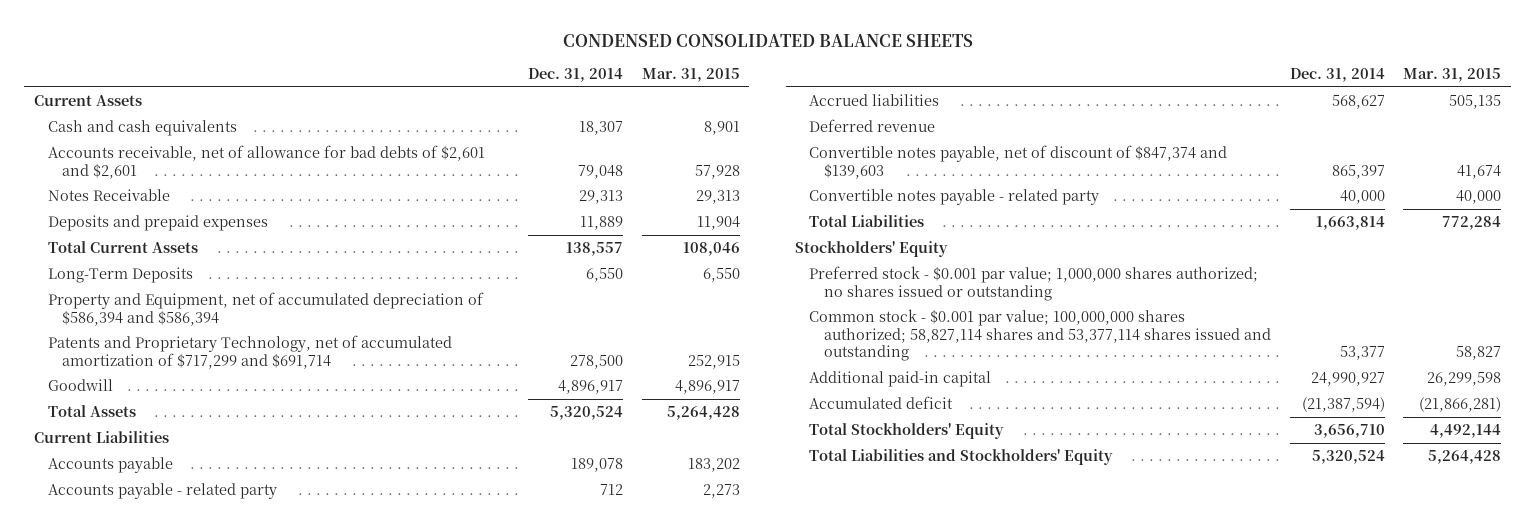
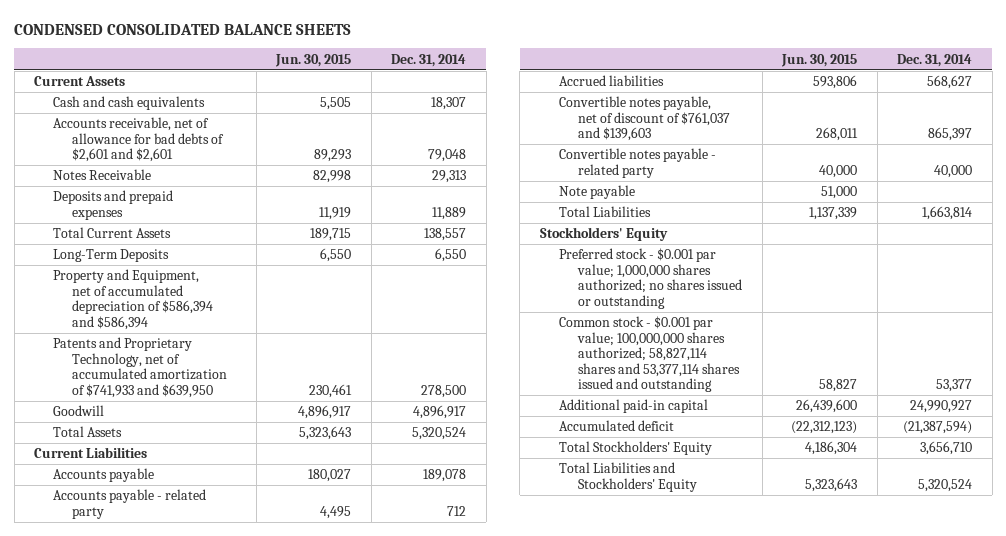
[642,68,741,83] Mar. 31, 2015 -> none
none -> [275,53,352,67] Jun. 30, 2015
[47,335,452,369] Patents and Proprietary Technology, net of accumulated amortization of $717,299 and $691,714 -> [53,337,228,398] Patents and Proprietary Technology, net of accumulated amortization of $741,933 and $639,950
[809,119,936,133] Deferred revenue -> none
[809,145,1228,179] Convertible notes payable, net of discount of $847,374 and $139,603 -> [559,96,731,142] Convertible notes payable, net of discount of $761,037 and $139,603
none -> [559,185,636,200] Note payable

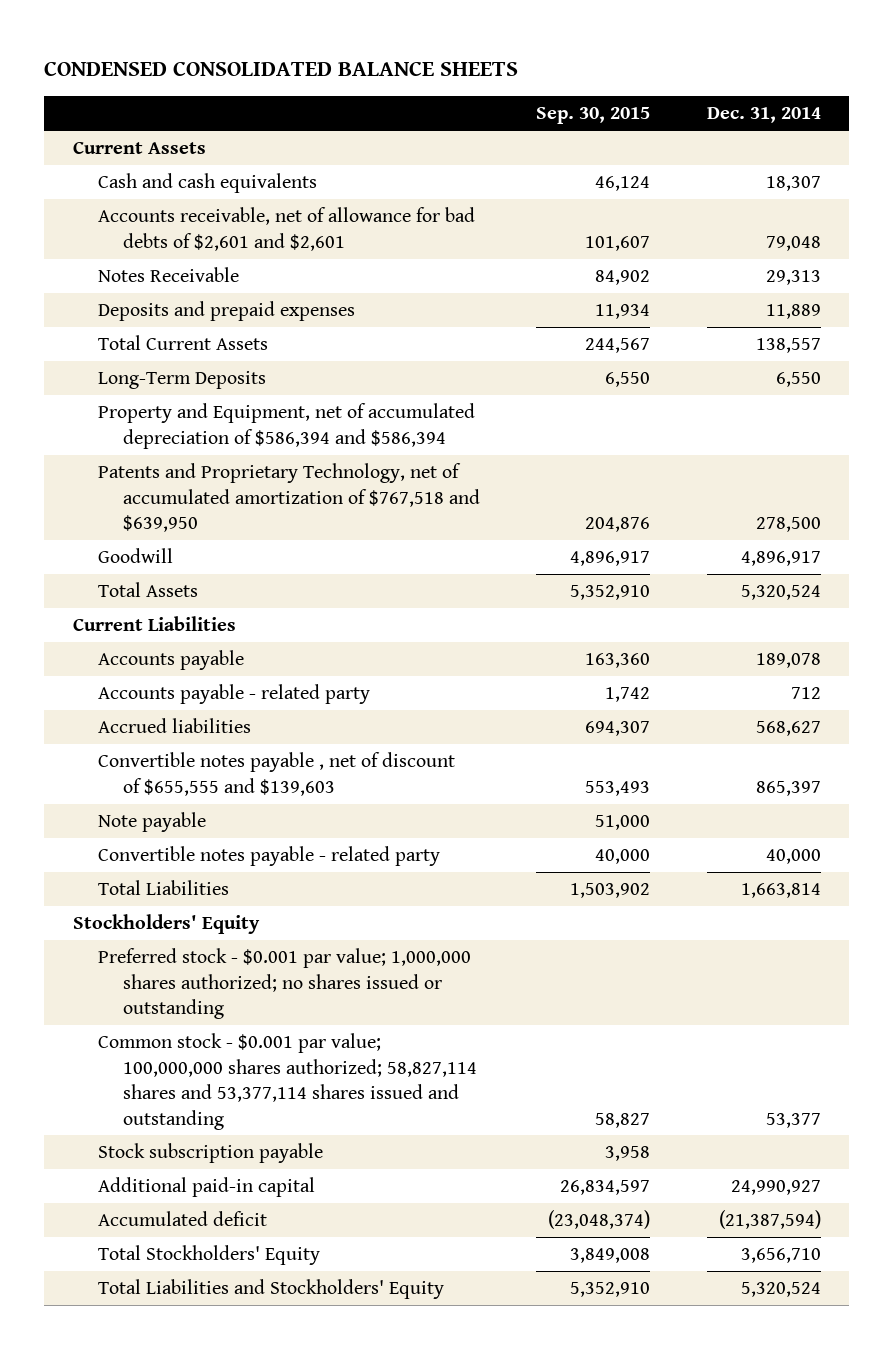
[275,53,352,67] Jun. 30, 2015 -> none
none -> [536,107,651,125] Sep. 30, 2015
[53,337,228,398] Patents and Proprietary Technology, net of accumulated amortization of $741,933 and $639,950 -> [97,463,480,533] Patents and Proprietary Technology, net of accumulated amortization of $767,518 and $639,950
[559,96,731,142] Convertible notes payable, net of discount of $761,037 and $139,603 -> [97,752,455,796] Convertible notes payable , net of discount of $655,555 and $139,603
[559,148,717,178] Convertible notes payable - related party -> [97,846,440,867] Convertible notes payable - related party
none -> [97,1143,323,1164] Stock subscription payable

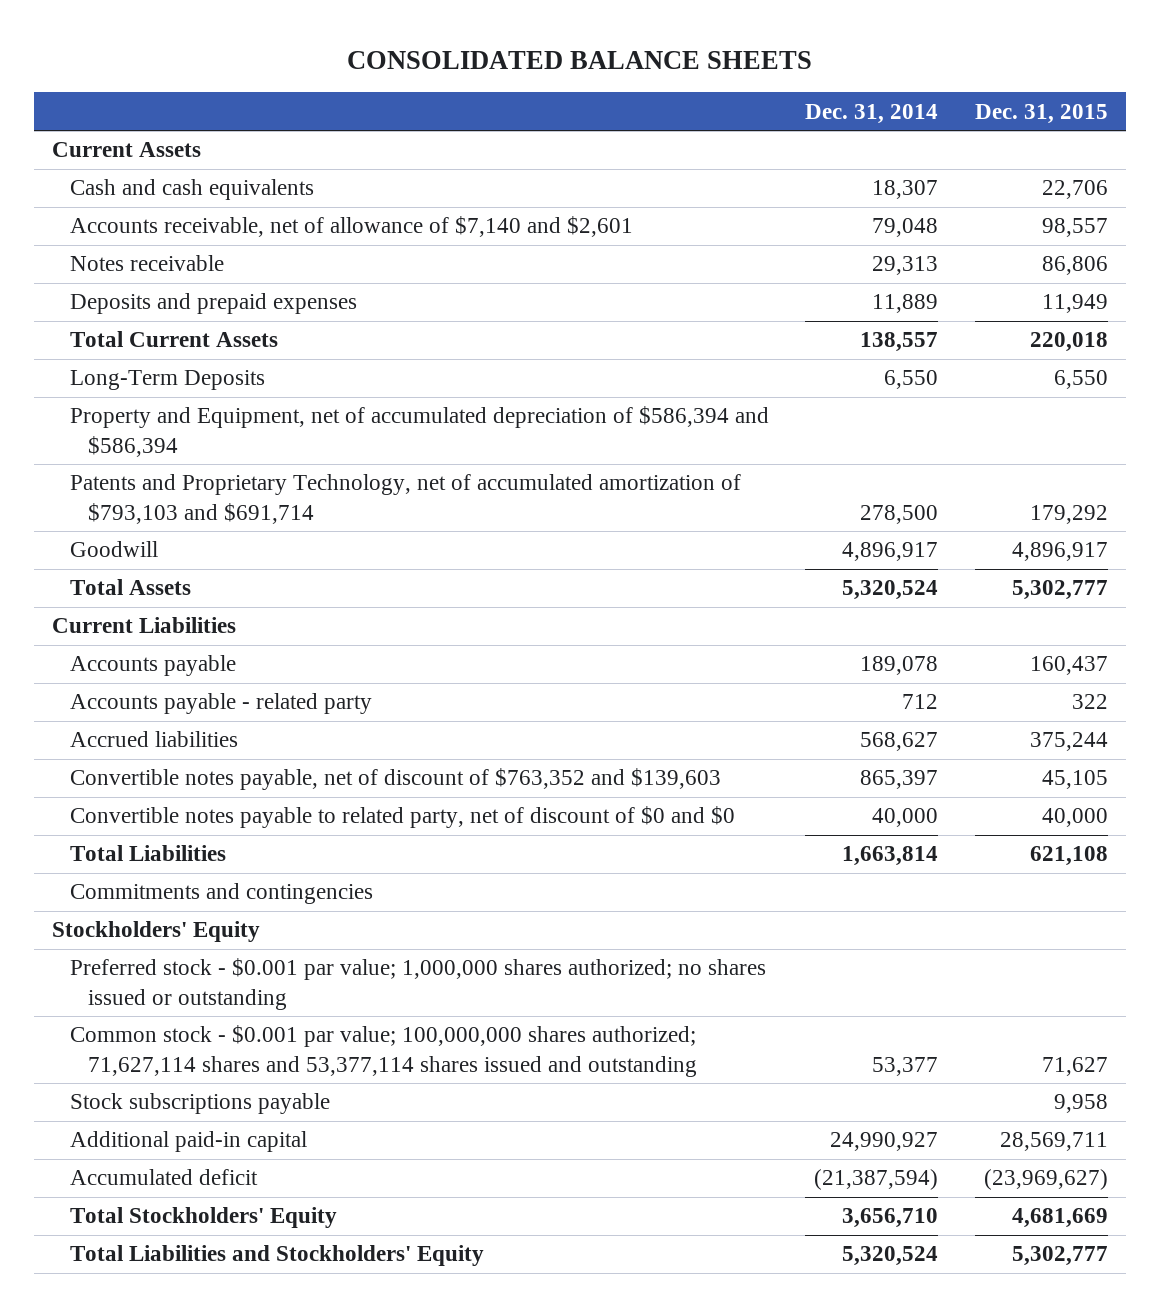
[44,60,519,76] CONDENSED CONSOLIDATED BALANCE SHEETS -> [347,51,813,70] CONSOLIDATED BALANCE SHEETS
[536,107,651,125] Sep. 30, 2015 -> none
none -> [975,103,1109,124] Dec. 31, 2015
[97,207,475,251] Accounts receivable, net of allowance for bad debts of $2,601 and $2,601 -> [69,216,633,238] Accounts receivable, net of allowance of $7,140 and $2,601
[97,267,239,283] Notes Receivable -> [69,255,224,272] Notes receivable
[97,463,480,533] Patents and Proprietary Technology, net of accumulated amortization of $767,518 and $639,950 -> [69,474,741,524] Patents and Proprietary Technology, net of accumulated amortization of $793,103 and $691,714
[97,812,206,833] Note payable -> none
[97,752,455,796] Convertible notes payable , net of discount of $655,555 and $139,603 -> [69,768,721,791] Convertible notes payable, net of discount of $763,352 and $139,603
[97,846,440,867] Convertible notes payable - related party -> [69,806,735,829] Convertible notes payable to related party, net of discount of $0 and $0
none -> [69,883,373,905] Commitments and contingencies
[97,1033,477,1130] Common stock - $0.001 par value; 100,000,000 shares authorized; 58,827,114 shares and 53,377,114 shares issued and outstanding -> [69,1025,697,1077] Common stock - $0.001 par value; 100,000,000 shares authorized; 71,627,114 shares and 53,377,114 shares issued and outstanding
[97,1143,323,1164] Stock subscription payable -> [69,1093,330,1115] Stock subscriptions payable

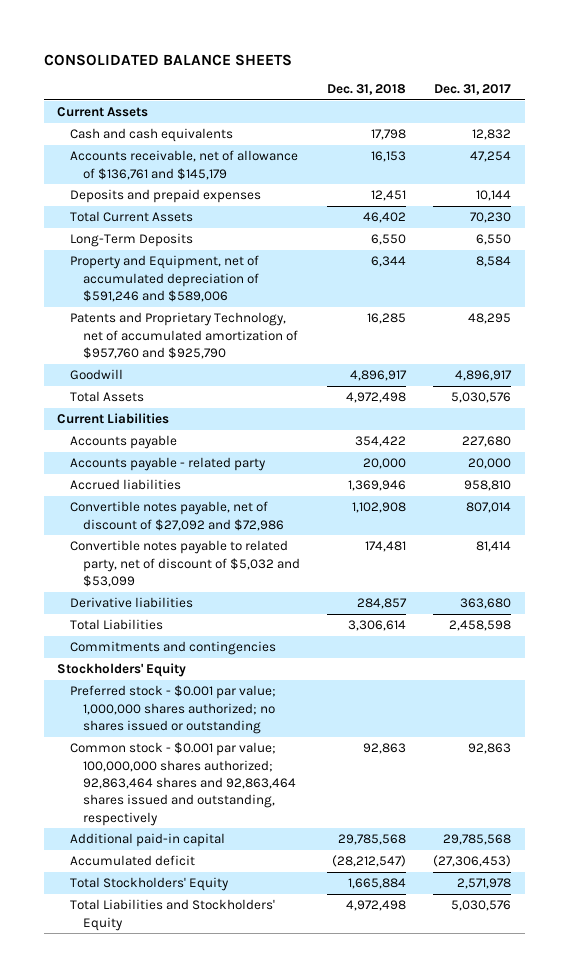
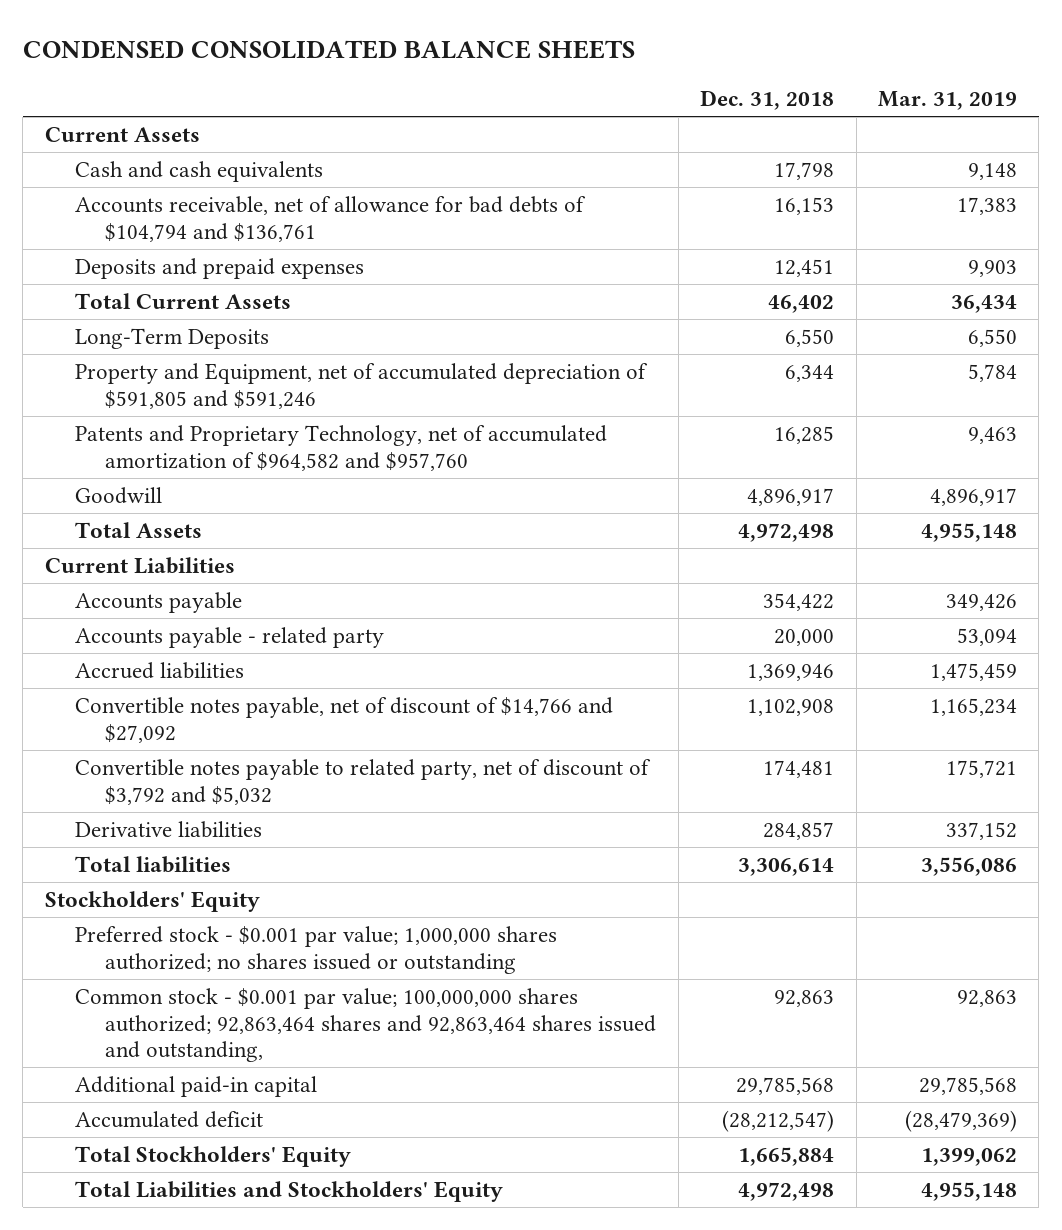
[43,53,292,66] CONSOLIDATED BALANCE SHEETS -> [22,40,635,60] CONDENSED CONSOLIDATED BALANCE SHEETS
[434,84,512,96] Dec. 31, 2017 -> none
none -> [878,91,1018,111] Mar. 31, 2019
[70,150,299,180] Accounts receivable, net of allowance of $136,761 and $145,179 -> [74,195,586,242] Accounts receivable, net of allowance for bad debts of $104,794 and $136,761
[70,255,260,302] Property and Equipment, net of accumulated depreciation of $591,246 and $589,006 -> [74,362,648,409] Property and Equipment, net of accumulated depreciation of $591,805 and $591,246
[70,312,299,359] Patents and Proprietary Technology, net of accumulated amortization of $957,760 and $925,790 -> [74,424,607,471] Patents and Proprietary Technology, net of accumulated amortization of $964,582 and $957,760
[70,501,285,531] Convertible notes payable, net of discount of $27,092 and $72,986 -> [74,696,613,743] Convertible notes payable, net of discount of $14,766 and $27,092
[70,540,301,587] Convertible notes payable to related party, net of discount of $5,032 and $53,099 -> [74,758,651,805] Convertible notes payable to related party, net of discount of $3,792 and $5,032
[70,641,277,656] Commitments and contingencies -> none
[70,619,164,631] Total Liabilities -> [74,855,231,873] Total liabilities
[70,742,297,826] Common stock - $0.001 par value; 100,000,000 shares authorized; 92,863,464 shares and 92,863,464 shares issued and outstanding, respectively -> [74,987,657,1063] Common stock - $0.001 par value; 100,000,000 shares authorized; 92,863,464 shares and 92,863,464 shares issued and outstanding,

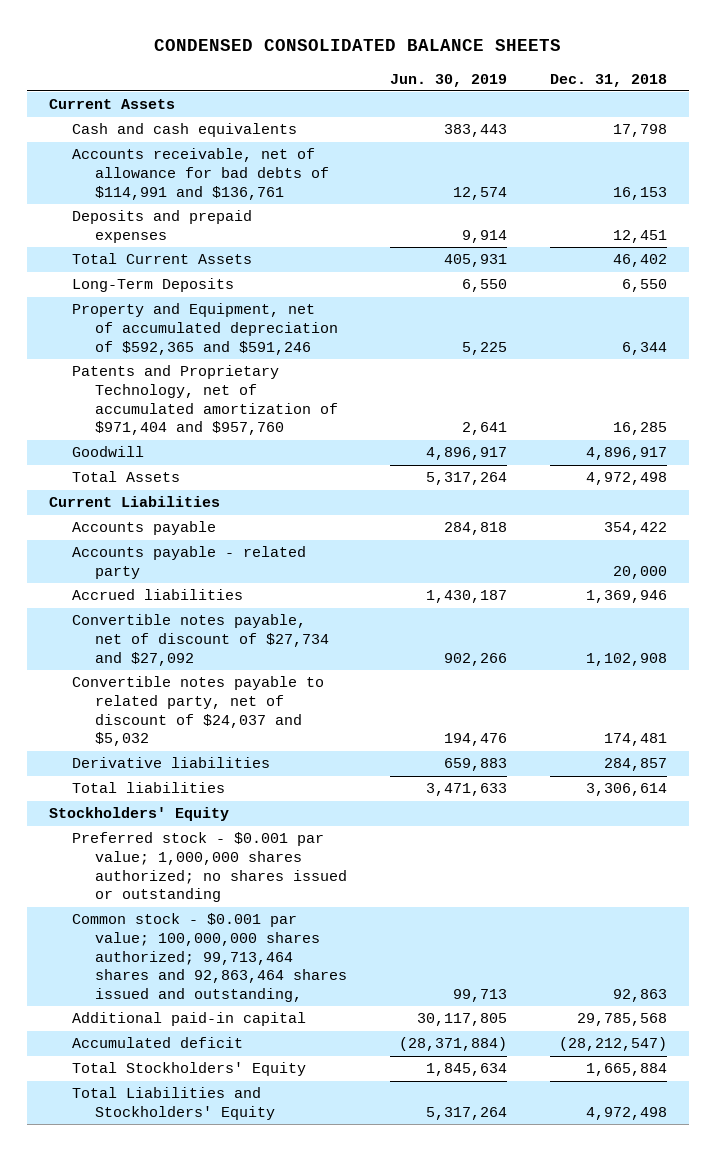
[878,91,1018,111] Mar. 31, 2019 -> none
none -> [390,73,508,87] Jun. 30, 2019
[74,195,586,242] Accounts receivable, net of allowance for bad debts of $104,794 and $136,761 -> [72,148,330,200] Accounts receivable, net of allowance for bad debts of $114,991 and $136,761
[74,362,648,409] Property and Equipment, net of accumulated depreciation of $591,805 and $591,246 -> [72,303,339,355] Property and Equipment, net of accumulated depreciation of $592,365 and $591,246
[74,424,607,471] Patents and Proprietary Technology, net of accumulated amortization of $964,582 and $957,760 -> [72,365,339,436] Patents and Proprietary Technology, net of accumulated amortization of $971,404 and $957,760
[74,696,613,743] Convertible notes payable, net of discount of $14,766 and $27,092 -> [72,614,330,666] Convertible notes payable, net of discount of $27,734 and $27,092
[74,758,651,805] Convertible notes payable to related party, net of discount of $3,792 and $5,032 -> [72,676,325,747] Convertible notes payable to related party, net of discount of $24,037 and $5,032
[74,987,657,1063] Common stock - $0.001 par value; 100,000,000 shares authorized; 92,863,464 shares and 92,863,464 shares issued and outstanding, -> [72,913,348,1003] Common stock - $0.001 par value; 100,000,000 shares authorized; 99,713,464 shares and 92,863,464 shares issued and outstanding,

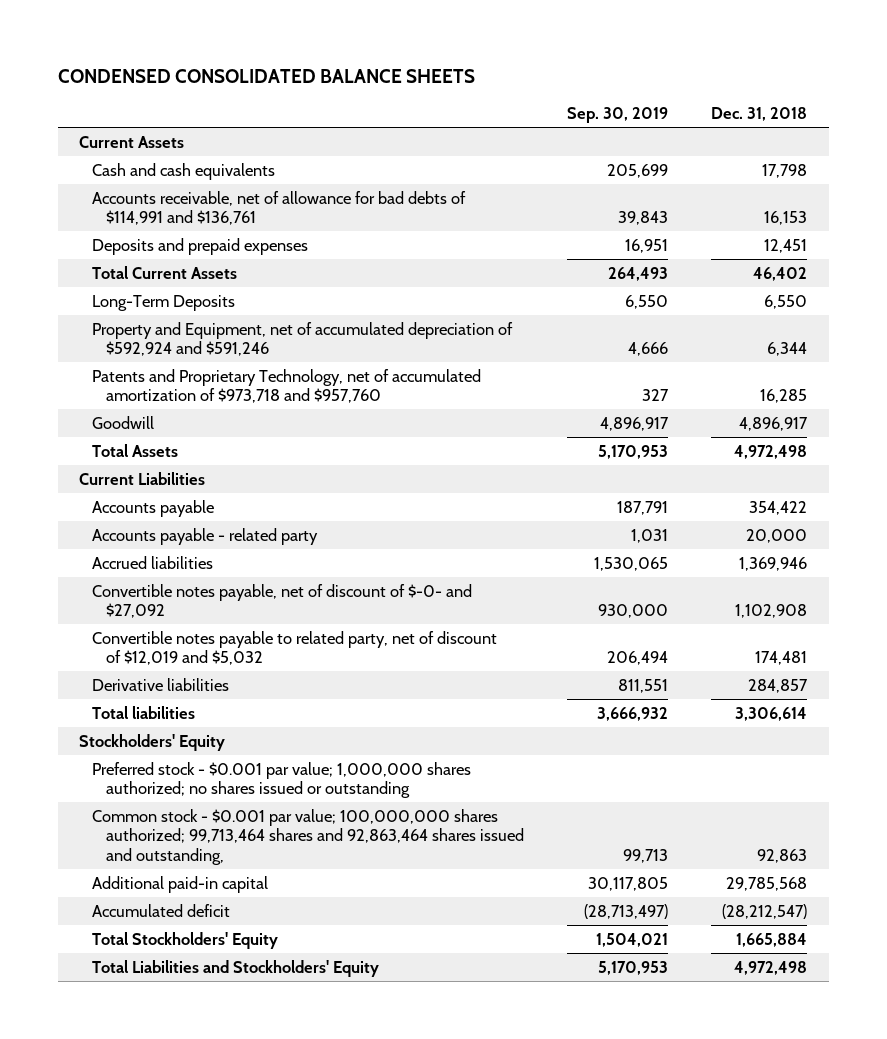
[390,73,508,87] Jun. 30, 2019 -> none
none -> [566,107,668,124] Sep. 30, 2019
[72,303,339,355] Property and Equipment, net of accumulated depreciation of $592,365 and $591,246 -> [92,321,514,357] Property and Equipment, net of accumulated depreciation of $592,924 and $591,246
[72,365,339,436] Patents and Proprietary Technology, net of accumulated amortization of $971,404 and $957,760 -> [92,368,482,404] Patents and Proprietary Technology, net of accumulated amortization of $973,718 and $957,760
[72,614,330,666] Convertible notes payable, net of discount of $27,734 and $27,092 -> [92,583,473,619] Convertible notes payable, net of discount of $-0- and $27,092
[72,676,325,747] Convertible notes payable to related party, net of discount of $24,037 and $5,032 -> [92,630,498,666] Convertible notes payable to related party, net of discount of $12,019 and $5,032

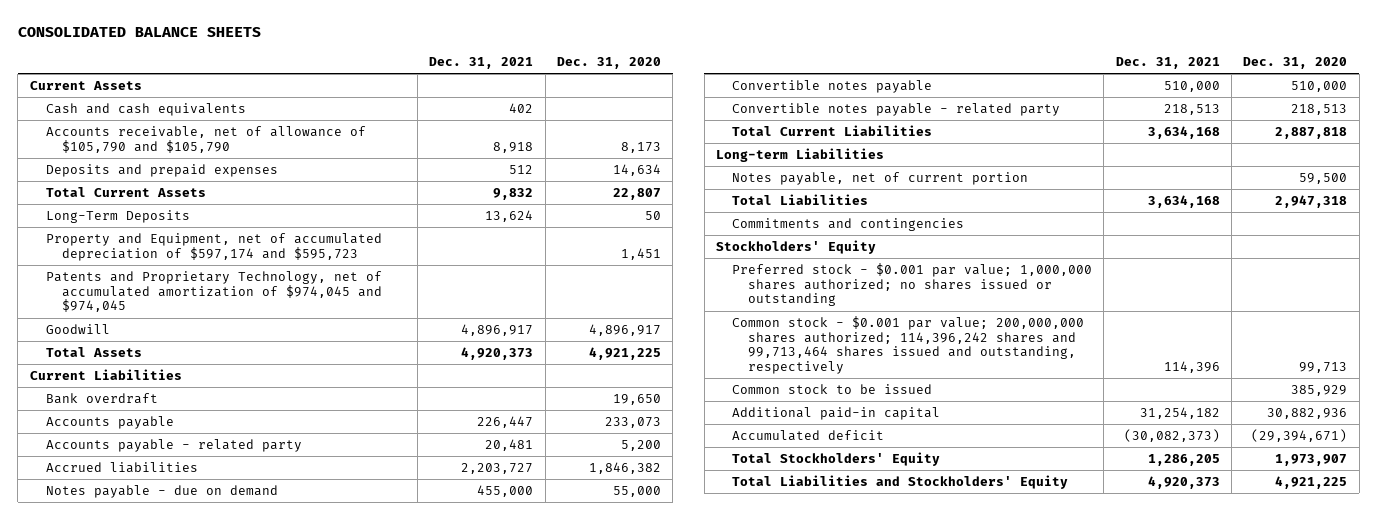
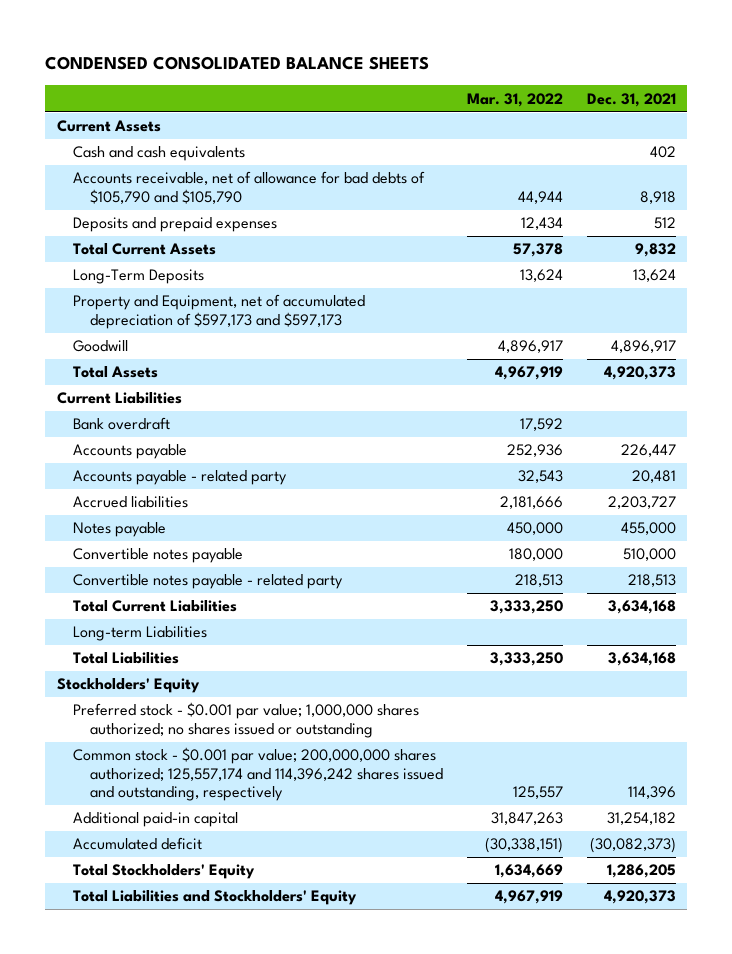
[17,27,261,38] CONSOLIDATED BALANCE SHEETS -> [44,56,429,71] CONDENSED CONSOLIDATED BALANCE SHEETS
[557,56,662,69] Dec. 31, 2020 -> none
none -> [466,92,563,107] Mar. 31, 2022
[45,126,366,153] Accounts receivable, net of allowance of $105,790 and $105,790 -> [73,171,426,204] Accounts receivable, net of allowance for bad debts of $105,790 and $105,790
[45,271,382,313] Patents and Proprietary Technology, net of accumulated amortization of $974,045 and $974,045 -> none
[45,233,382,261] Property and Equipment, net of accumulated depreciation of $597,174 and $595,723 -> [73,294,366,329] Property and Equipment, net of accumulated depreciation of $597,173 and $597,173
[45,485,278,499] Notes payable - due on demand -> [73,522,167,538] Notes payable
[732,172,1029,186] Notes payable, net of current portion -> none
[732,218,965,232] Commitments and contingencies -> none
[732,384,933,395] Common stock to be issued -> none
[732,316,1085,374] Common stock - $0.001 par value; 200,000,000 shares authorized; 114,396,242 shares and 99,713,464 shares issued and outstanding, respectively -> [73,747,444,802] Common stock - $0.001 par value; 200,000,000 shares authorized; 125,557,174 and 114,396,242 shares issued and outstanding, respectively

